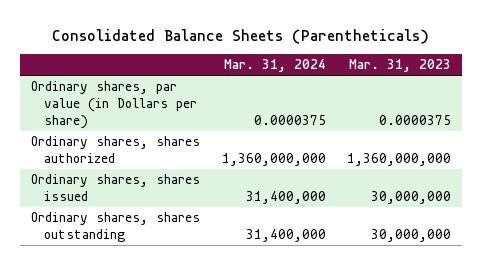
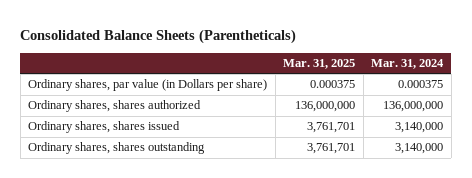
[349,59,452,73] Mar. 31, 2023 -> none
none -> [283,59,356,70] Mar. 31, 2025
[253,114,326,125] 0.0000375 -> [398,80,444,89] 0.000375
[221,152,326,166] 1,360,000,000 -> [383,101,444,113] 136,000,000
[245,190,326,204] 31,400,000 -> [395,122,444,134] 3,140,000
[245,228,326,242] 31,400,000 -> [395,143,444,155] 3,140,000

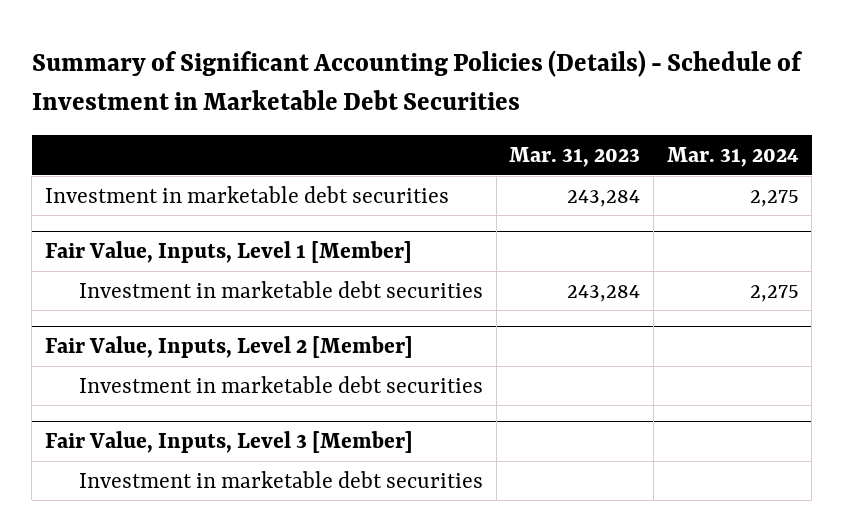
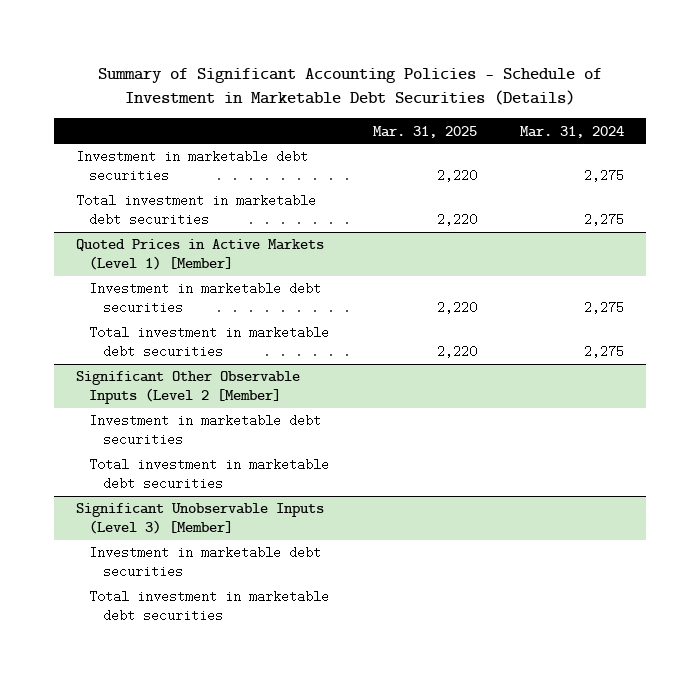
[31,49,803,111] Summary of Significant Accounting Policies (Details) - Schedule of Investment in Marketable Debt Securities -> [98,67,603,105] Summary of Significant Accounting Policies - Schedule of Investment in Marketable Debt Securities (Details)
[509,147,641,168] Mar. 31, 2023 -> none
none -> [372,125,477,138] Mar. 31, 2025
none -> [76,194,317,226] Total investment in marketable debt securities
[45,241,413,264] Fair Value, Inputs, Level 1 [Member] -> [76,239,325,270] Quoted Prices in Active Markets (Level 1) [Member]
none -> [89,326,330,358] Total investment in marketable debt securities
[45,336,414,359] Fair Value, Inputs, Level 2 [Member] -> [76,371,301,404] Significant Other Observable Inputs (Level 2 [Member]
none -> [89,458,330,490] Total investment in marketable debt securities
[45,431,414,454] Fair Value, Inputs, Level 3 [Member] -> [76,503,325,534] Significant Unobservable Inputs (Level 3) [Member]
none -> [89,590,330,622] Total investment in marketable debt securities

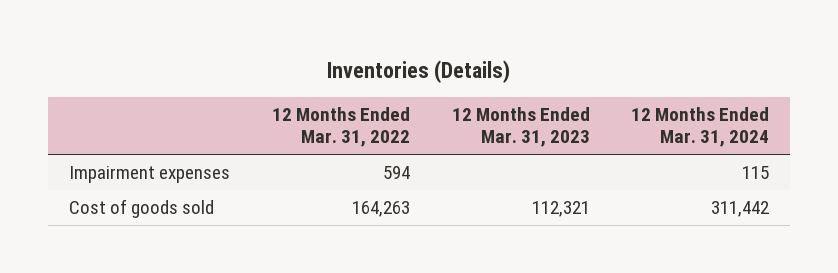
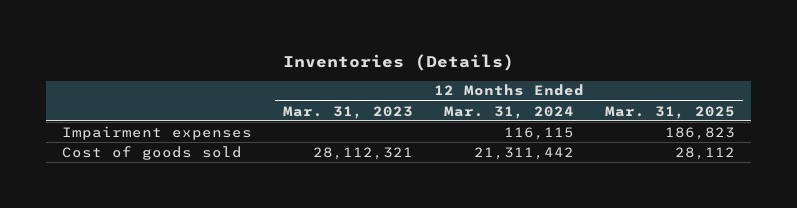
[271,107,410,148] 12 Months Ended Mar. 31, 2022 -> none
none -> [605,105,736,119] Mar. 31, 2025
[742,166,770,180] 115 -> [504,126,575,140] 116,115
[531,201,590,218] 112,321 -> [312,146,413,160] 28,112,321
[711,201,770,218] 311,442 -> [474,146,575,160] 21,311,442

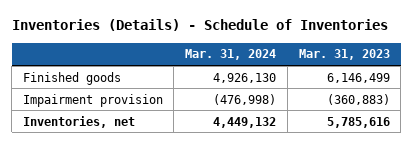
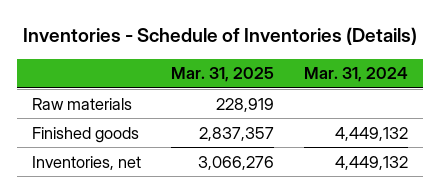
[11,19,388,32] Inventories (Details) - Schedule of Inventories -> [22,27,417,46] Inventories - Schedule of Inventories (Details)
[298,49,390,61] Mar. 31, 2023 -> none
none -> [170,67,274,83] Mar. 31, 2025
[22,93,163,107] Impairment provision -> none
none -> [31,97,132,110] Raw materials
[213,72,277,83] 4,926,130 -> [334,126,408,141] 4,449,132

